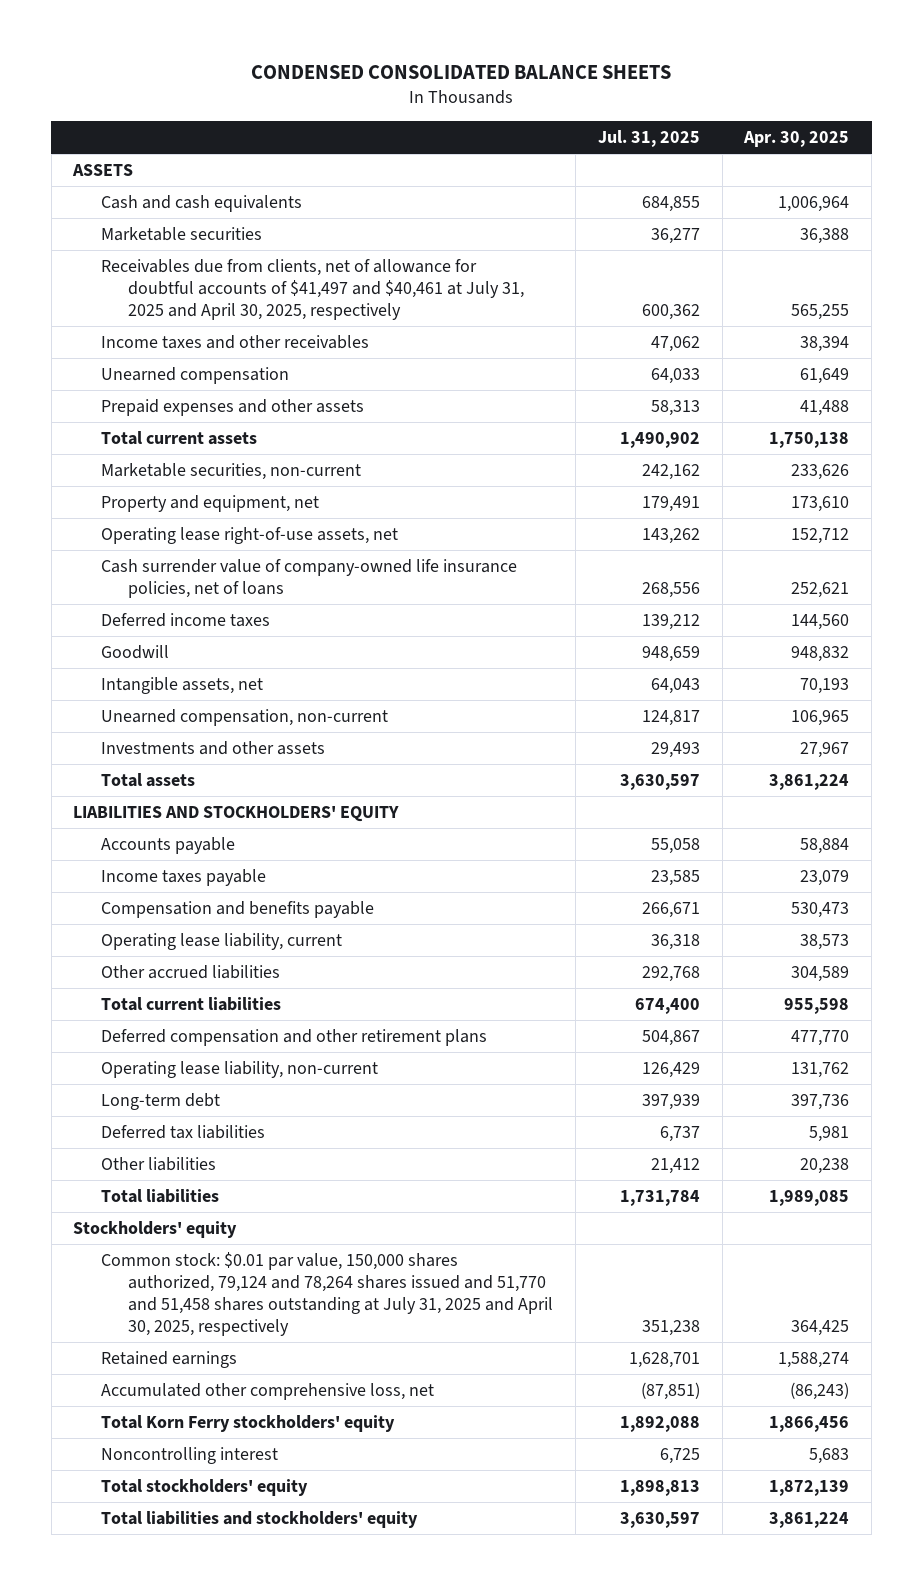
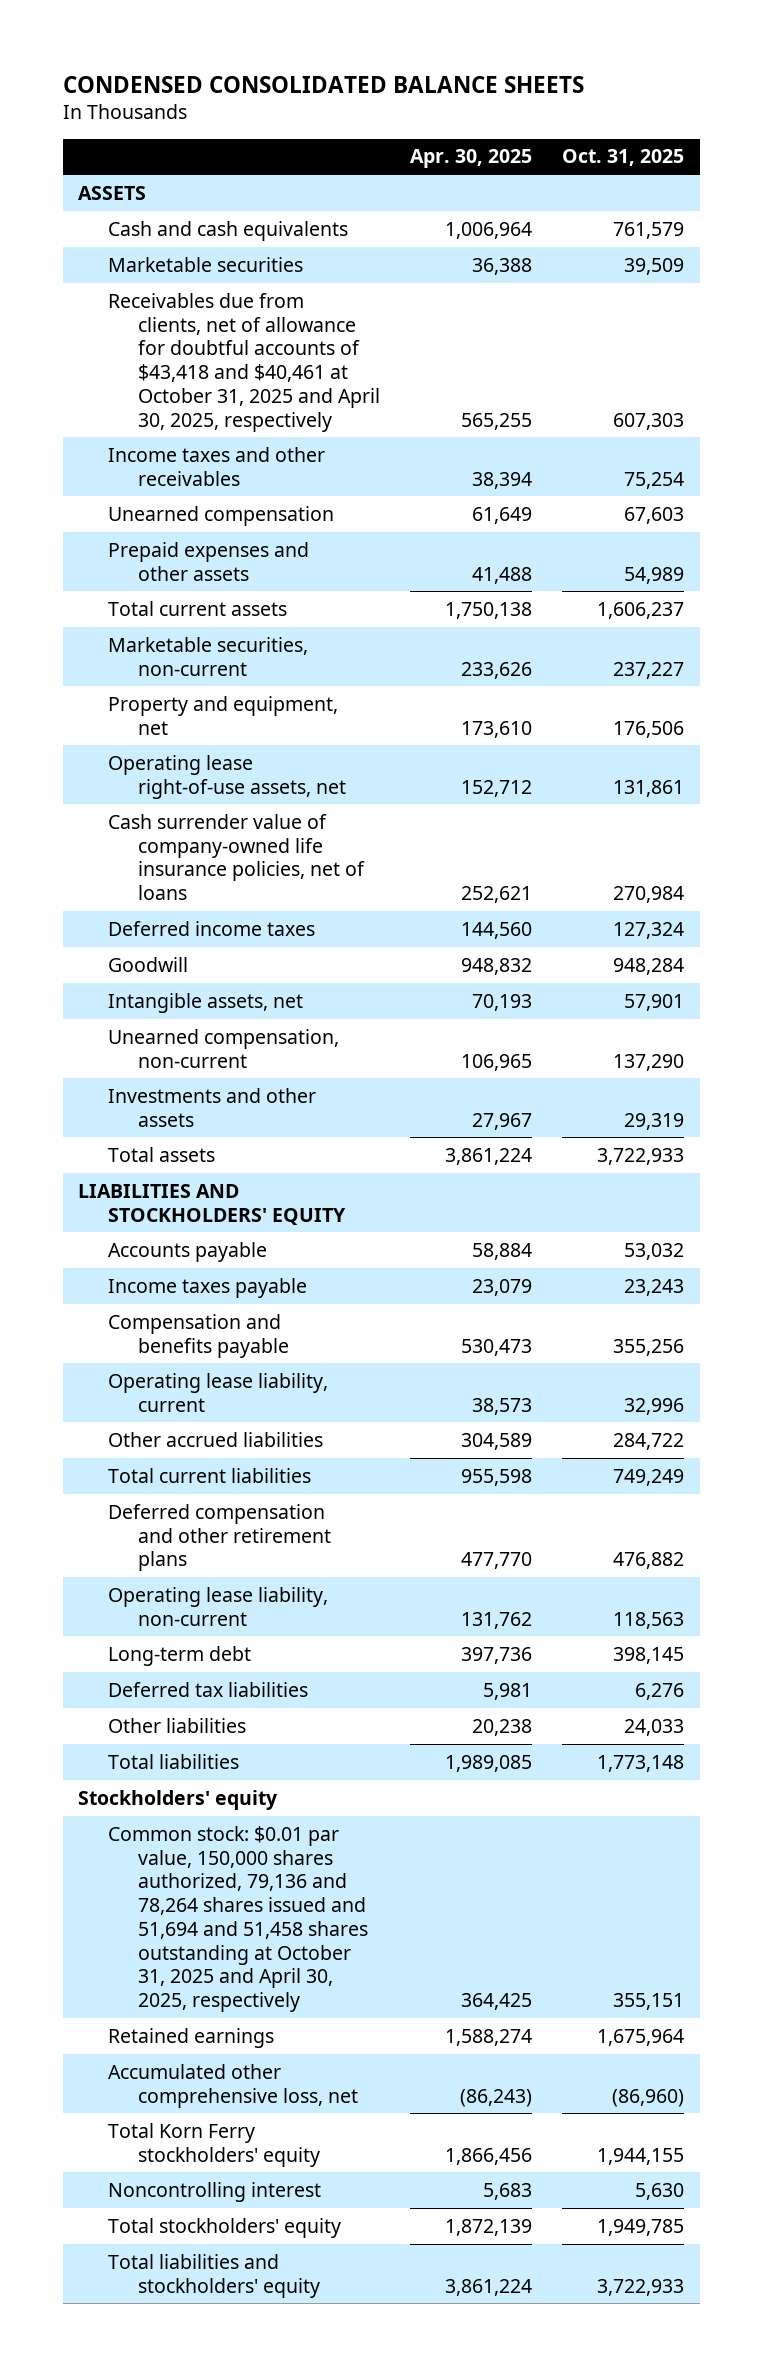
[597,130,700,148] Jul. 31, 2025 -> none
none -> [562,149,685,167] Oct. 31, 2025
[100,258,525,321] Receivables due from clients, net of allowance for doubtful accounts of $41,497 and $40,461 at July 31, 2025 and April 30, 2025, respectively -> [107,292,380,432] Receivables due from clients, net of allowance for doubtful accounts of $43,418 and $40,461 at October 31, 2025 and April 30, 2025, respectively
[100,1251,554,1337] Common stock: $0.01 par value, 150,000 shares authorized, 79,124 and 78,264 shares issued and 51,770 and 51,458 shares outstanding at July 31, 2025 and April 30, 2025, respectively -> [107,1825,368,2013] Common stock: $0.01 par value, 150,000 shares authorized, 79,136 and 78,264 shares issued and 51,694 and 51,458 shares outstanding at October 31, 2025 and April 30, 2025, respectively

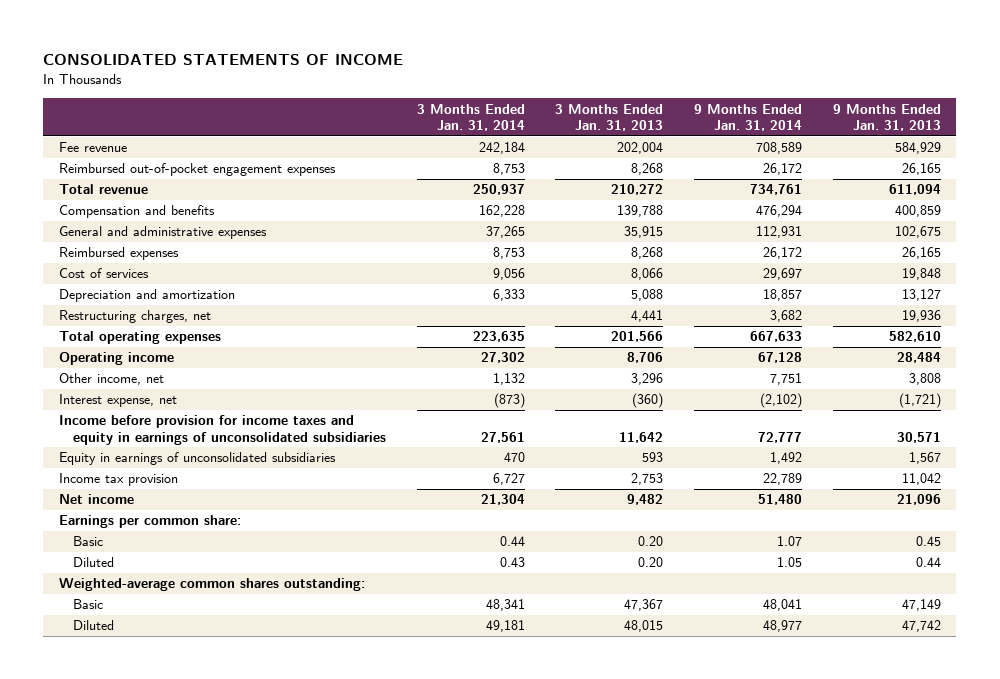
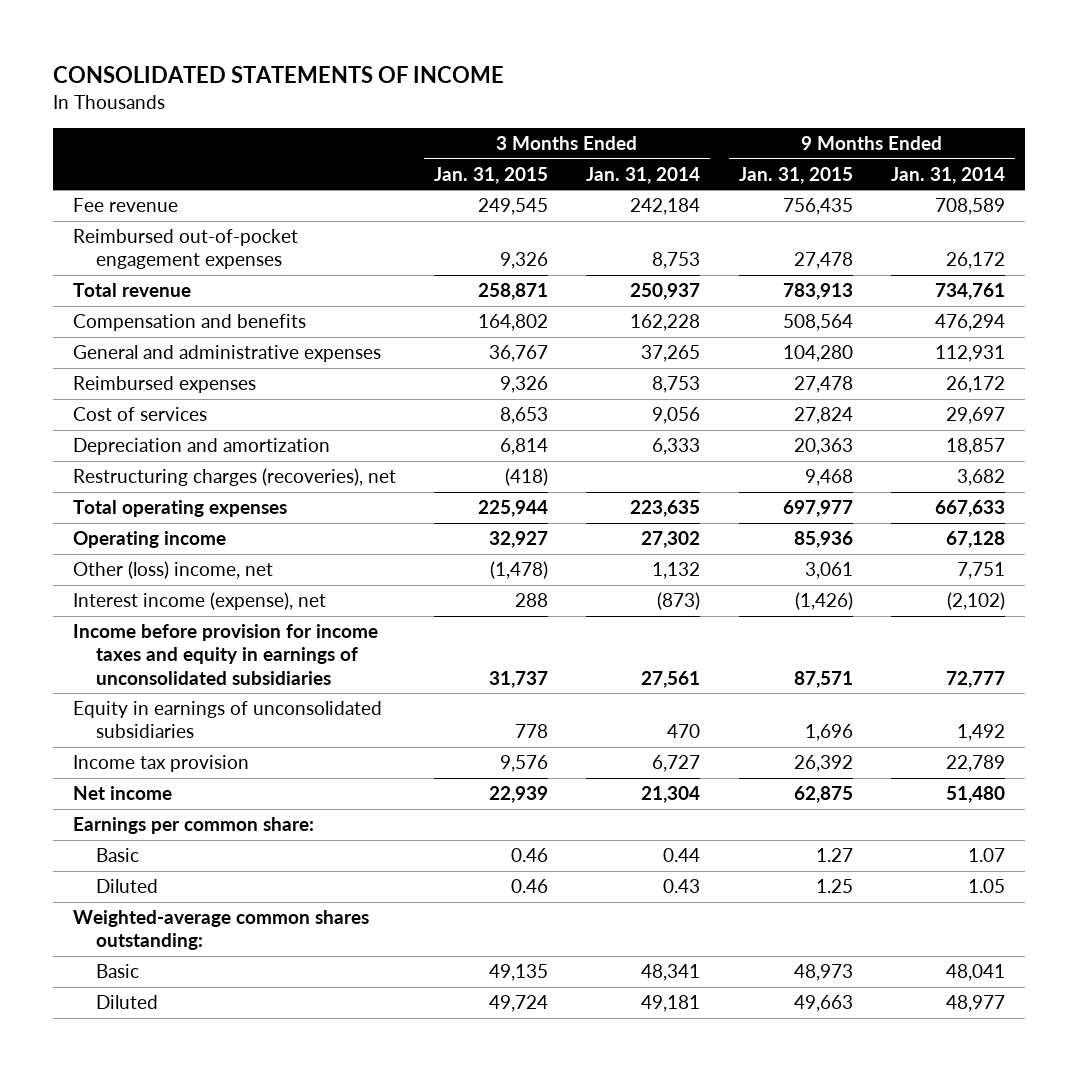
[555,103,664,132] 3 Months Ended Jan. 31, 2013 -> none
[832,103,941,132] 9 Months Ended Jan. 31, 2013 -> none
none -> [434,166,549,184] Jan. 31, 2015
none -> [738,166,853,184] Jan. 31, 2015
[58,310,211,324] Restructuring charges, net -> [72,468,396,487] Restructuring charges (recoveries), net
[58,373,164,386] Other income, net -> [72,561,273,580] Other (loss) income, net
[58,394,177,408] Interest expense, net -> [72,592,326,611] Interest income (expense), net

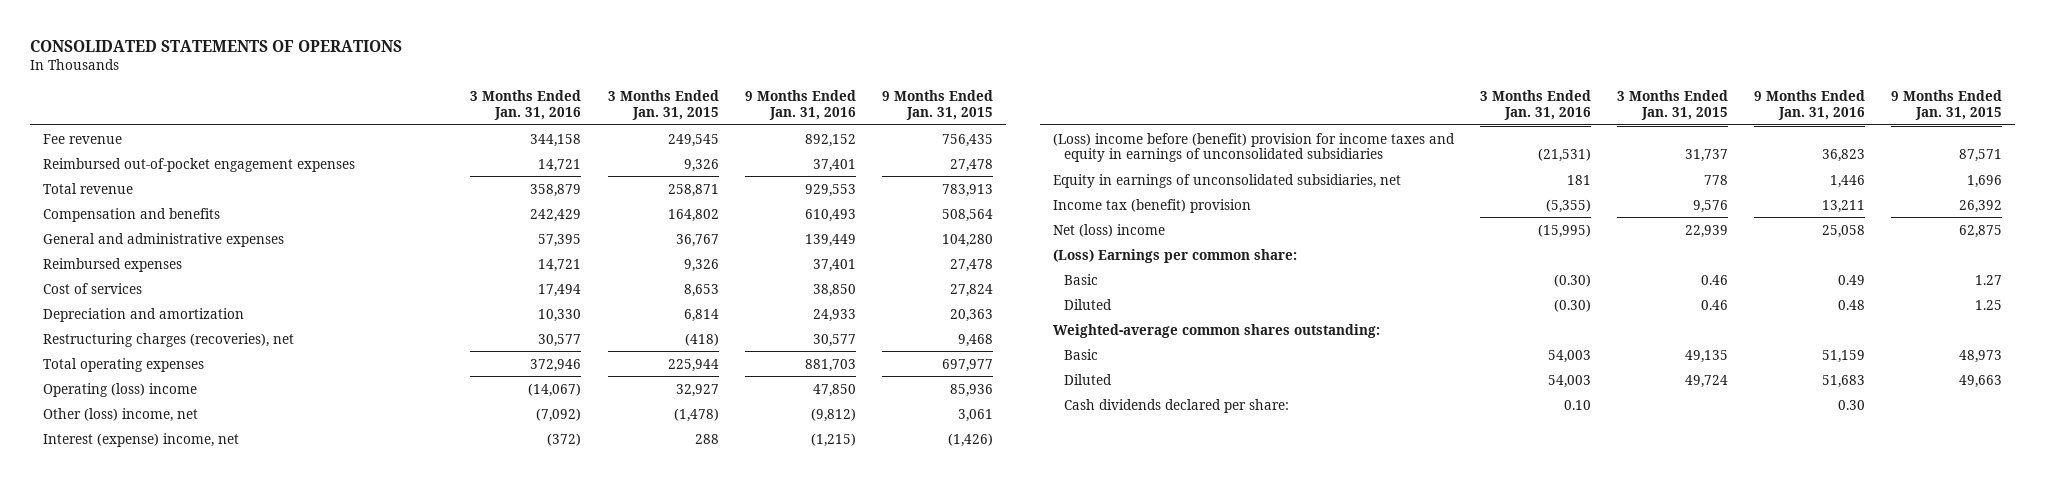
[53,66,505,84] CONSOLIDATED STATEMENTS OF INCOME -> [30,39,403,52] CONSOLIDATED STATEMENTS OF OPERATIONS
[586,166,701,184] Jan. 31, 2014 -> none
[891,166,1006,184] Jan. 31, 2014 -> none
none -> [470,90,582,120] 3 Months Ended Jan. 31, 2016
none -> [744,90,856,120] 9 Months Ended Jan. 31, 2016
[72,531,226,549] Operating income -> [43,382,198,397] Operating (loss) income
[72,592,326,611] Interest income (expense), net -> [43,432,240,447] Interest (expense) income, net
[72,624,378,685] Income before provision for income taxes and equity in earnings of unconsolidated subsidiaries -> [1052,132,1455,163] (Loss) income before (benefit) provision for income taxes and equity in earnings of unconsolidated subsidiaries
[72,701,382,739] Equity in earnings of unconsolidated subsidiaries -> [1052,173,1401,188] Equity in earnings of unconsolidated subsidiaries, net
[72,755,249,773] Income tax provision -> [1052,198,1251,213] Income tax (benefit) provision
[72,786,172,801] Net income -> [1052,223,1165,237] Net (loss) income
[72,817,314,835] Earnings per common share: -> [1052,248,1297,263] (Loss) Earnings per common share:
none -> [1063,398,1289,413] Cash dividends declared per share:

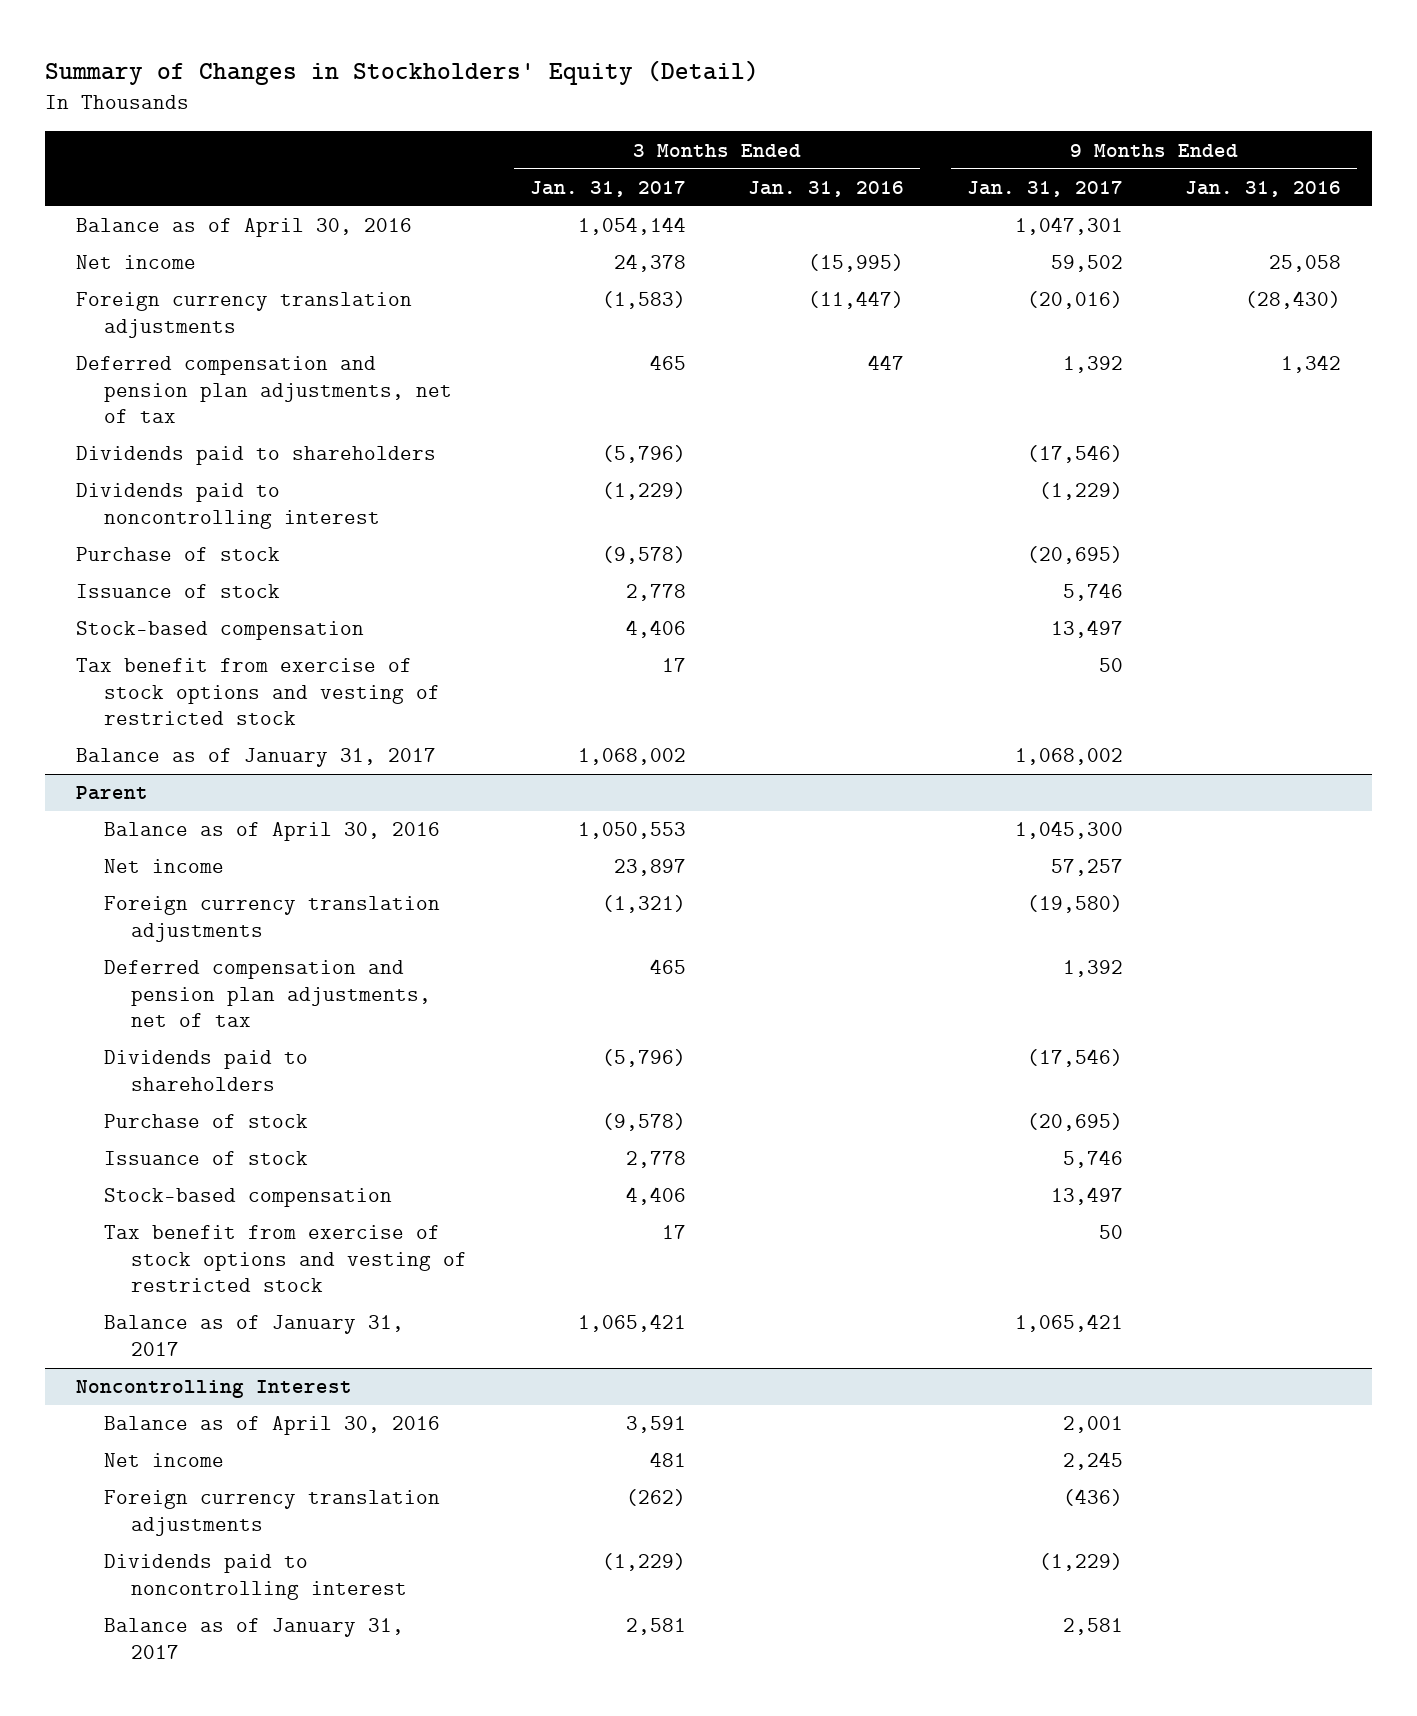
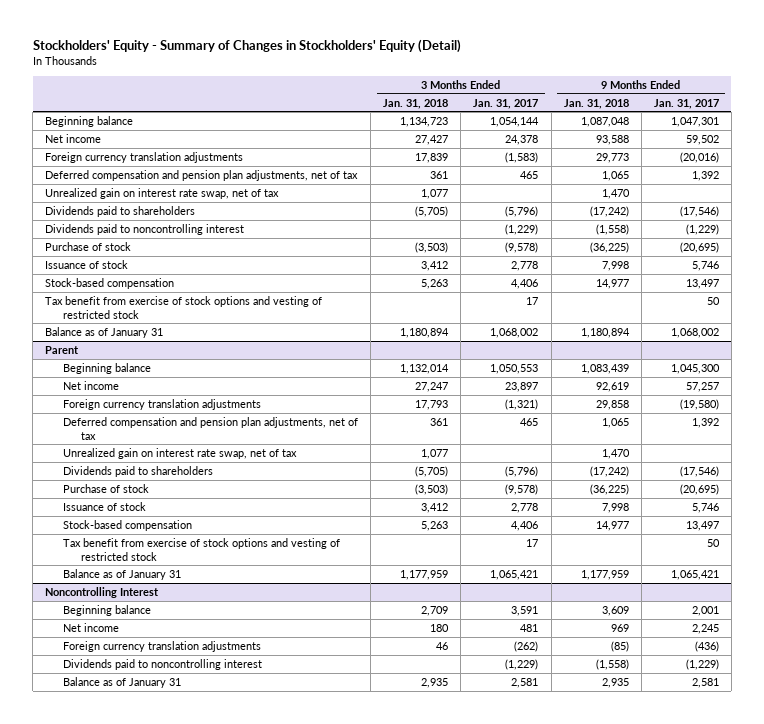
[45,60,760,86] Summary of Changes in Stockholders' Equity (Detail) -> [32,39,461,54] Stockholders' Equity - Summary of Changes in Stockholders' Equity (Detail)
[748,181,905,198] Jan. 31, 2016 -> none
[1184,181,1341,198] Jan. 31, 2016 -> none
none -> [383,98,449,109] Jan. 31, 2018
none -> [563,98,629,109] Jan. 31, 2018
[76,218,413,238] Balance as of April 30, 2016 -> [45,115,134,127] Beginning balance
none -> [45,187,280,199] Unrealized gain on interest rate swap, net of tax
[76,748,437,768] Balance as of January 31, 2017 -> [45,326,164,338] Balance as of January 31
[103,822,440,842] Balance as of April 30, 2016 -> [63,362,152,374] Beginning balance
none -> [63,447,298,459] Unrealized gain on interest rate swap, net of tax
[103,1315,404,1356] Balance as of January 31, 2017 -> [63,568,182,580] Balance as of January 31
[103,1416,440,1436] Balance as of April 30, 2016 -> [63,604,152,616] Beginning balance
[103,1618,404,1659] Balance as of January 31, 2017 -> [63,676,182,688] Balance as of January 31

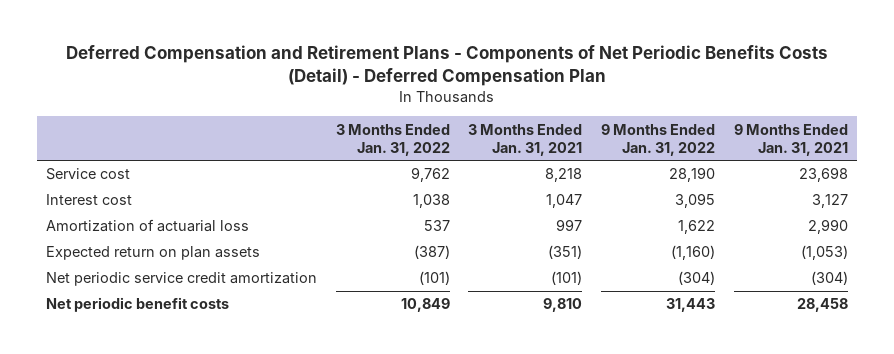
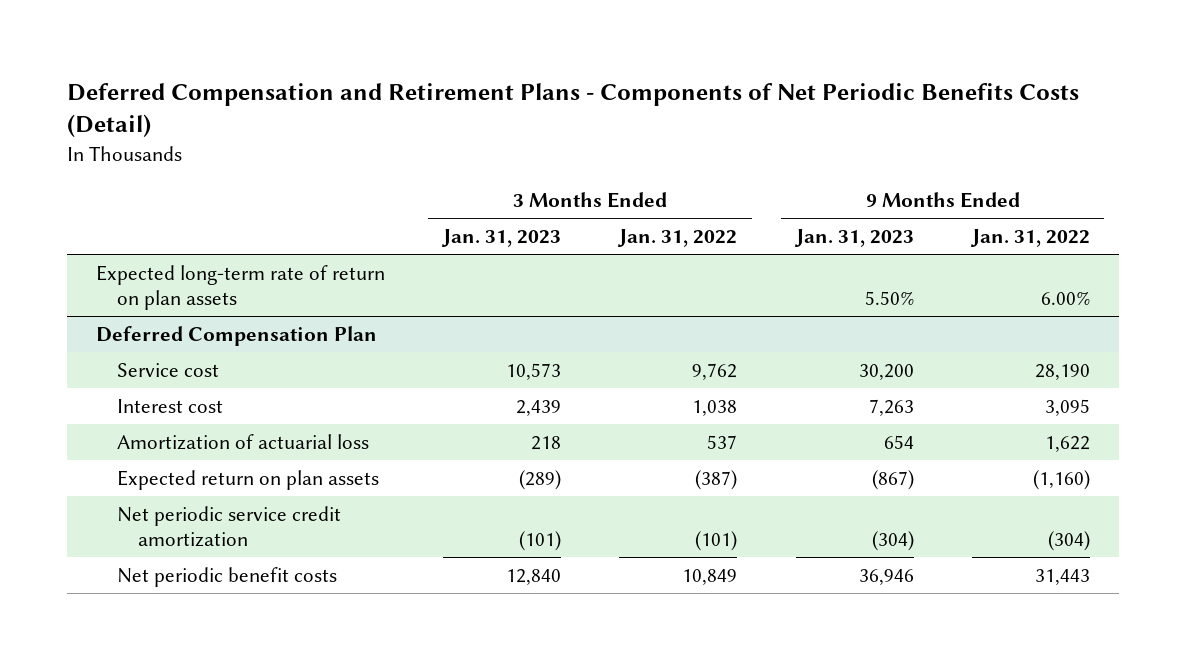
[65,45,828,87] Deferred Compensation and Retirement Plans - Components of Net Periodic Benefits Costs (Detail) - Deferred Compensation Plan -> [66,82,1079,138] Deferred Compensation and Retirement Plans - Components of Net Periodic Benefits Costs (Detail)
[468,123,583,156] 3 Months Ended Jan. 31, 2021 -> none
[733,123,848,156] 9 Months Ended Jan. 31, 2021 -> none
none -> [441,229,562,248] Jan. 31, 2023
none -> [793,229,914,248] Jan. 31, 2023
none -> [95,264,385,310] Expected long-term rate of return on plan assets
none -> [95,325,377,346] Deferred Compensation Plan

